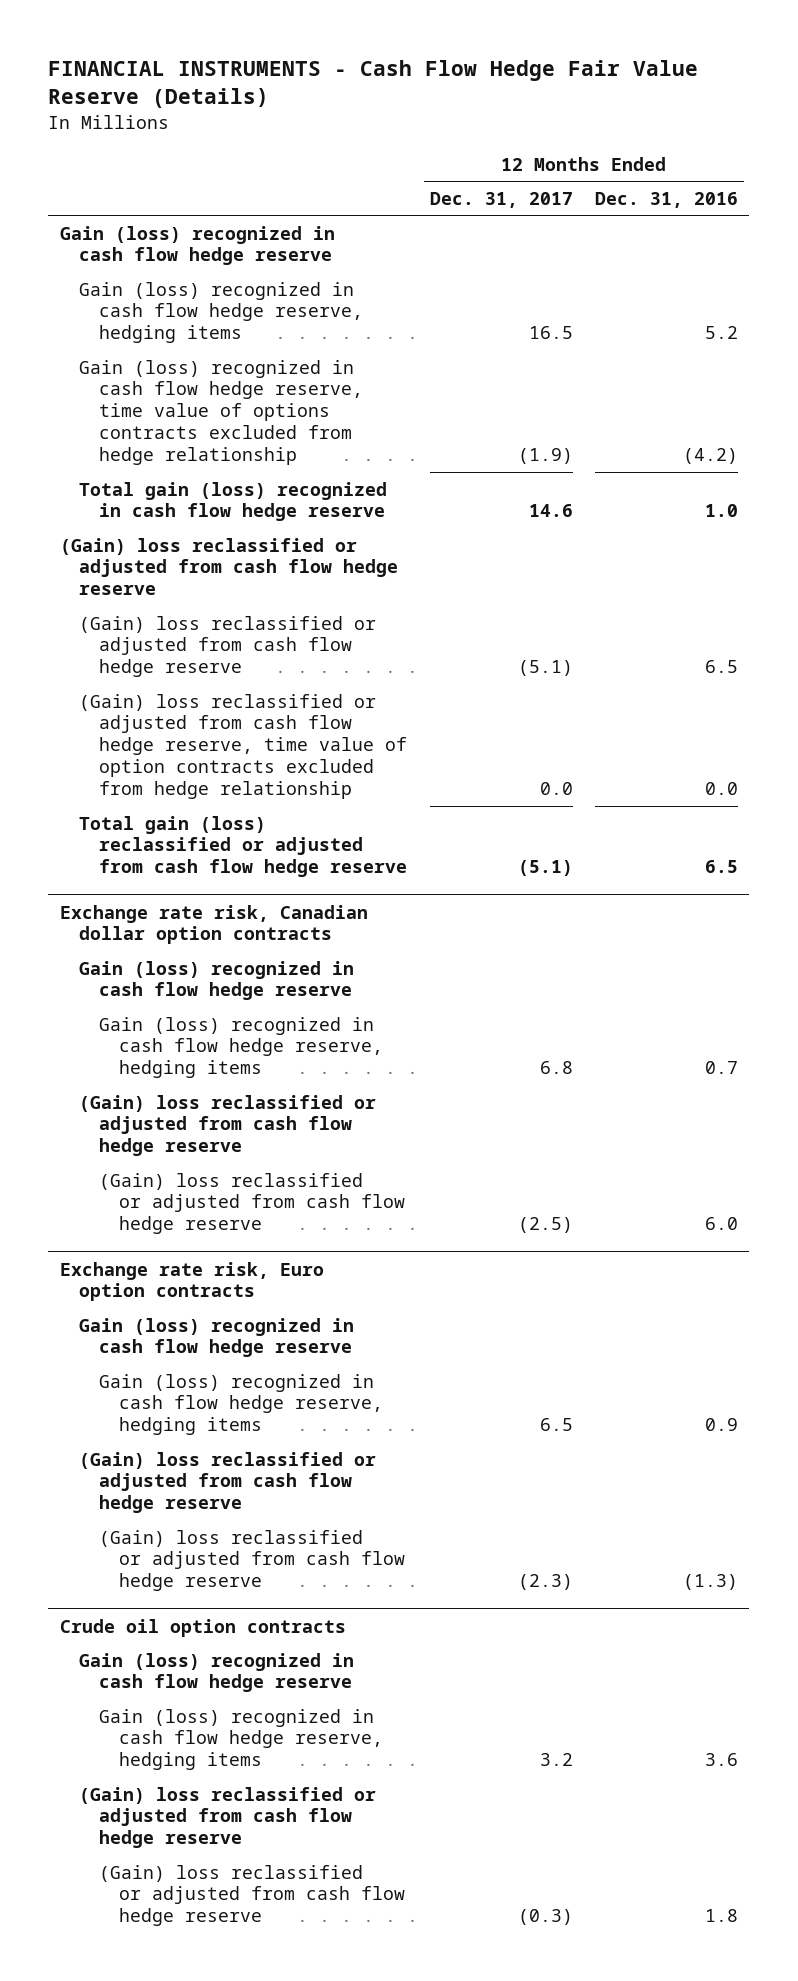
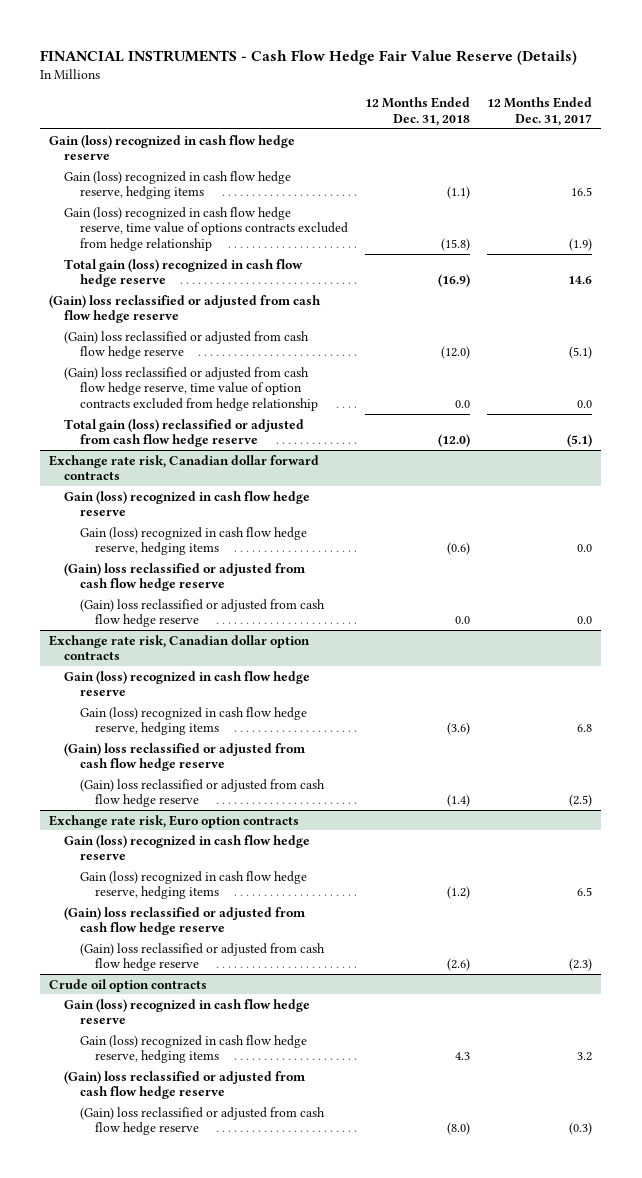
[595,191,739,208] Dec. 31, 2016 -> none
none -> [365,97,471,126] 12 Months Ended Dec. 31, 2018
none -> [49,454,320,481] Exchange rate risk, Canadian dollar forward contracts
none -> [64,490,311,517] Gain (loss) recognized in cash flow hedge reserve
none -> [79,526,307,556] Gain (loss) recognized in cash flow hedge reserve, hedging items
none -> [64,562,307,592] (Gain) loss reclassified or adjusted from cash flow hedge reserve
none -> [79,598,325,628] (Gain) loss reclassified or adjusted from cash flow hedge reserve

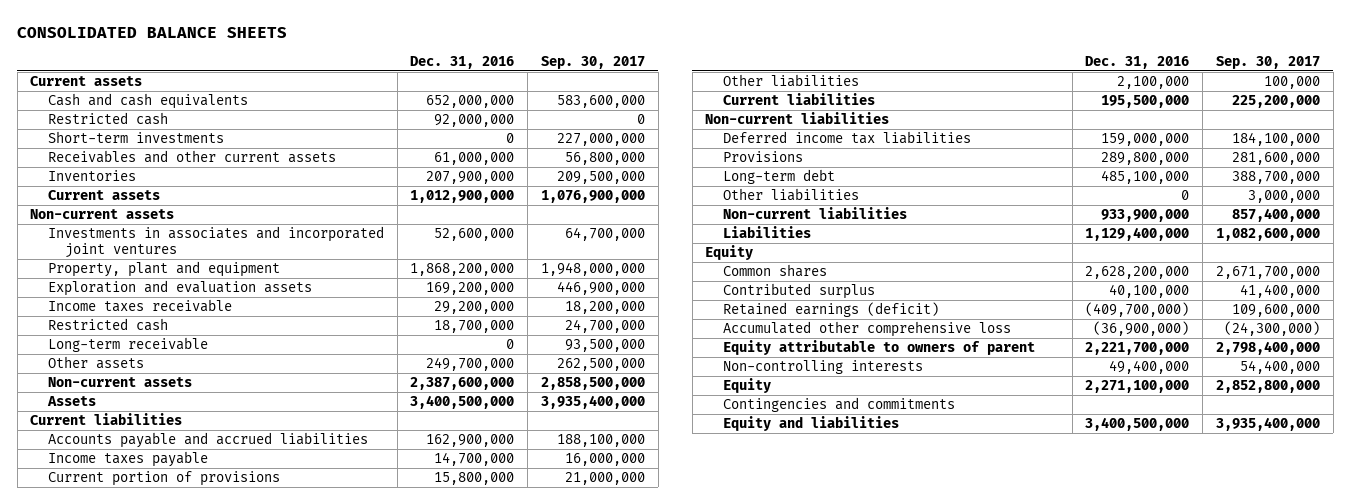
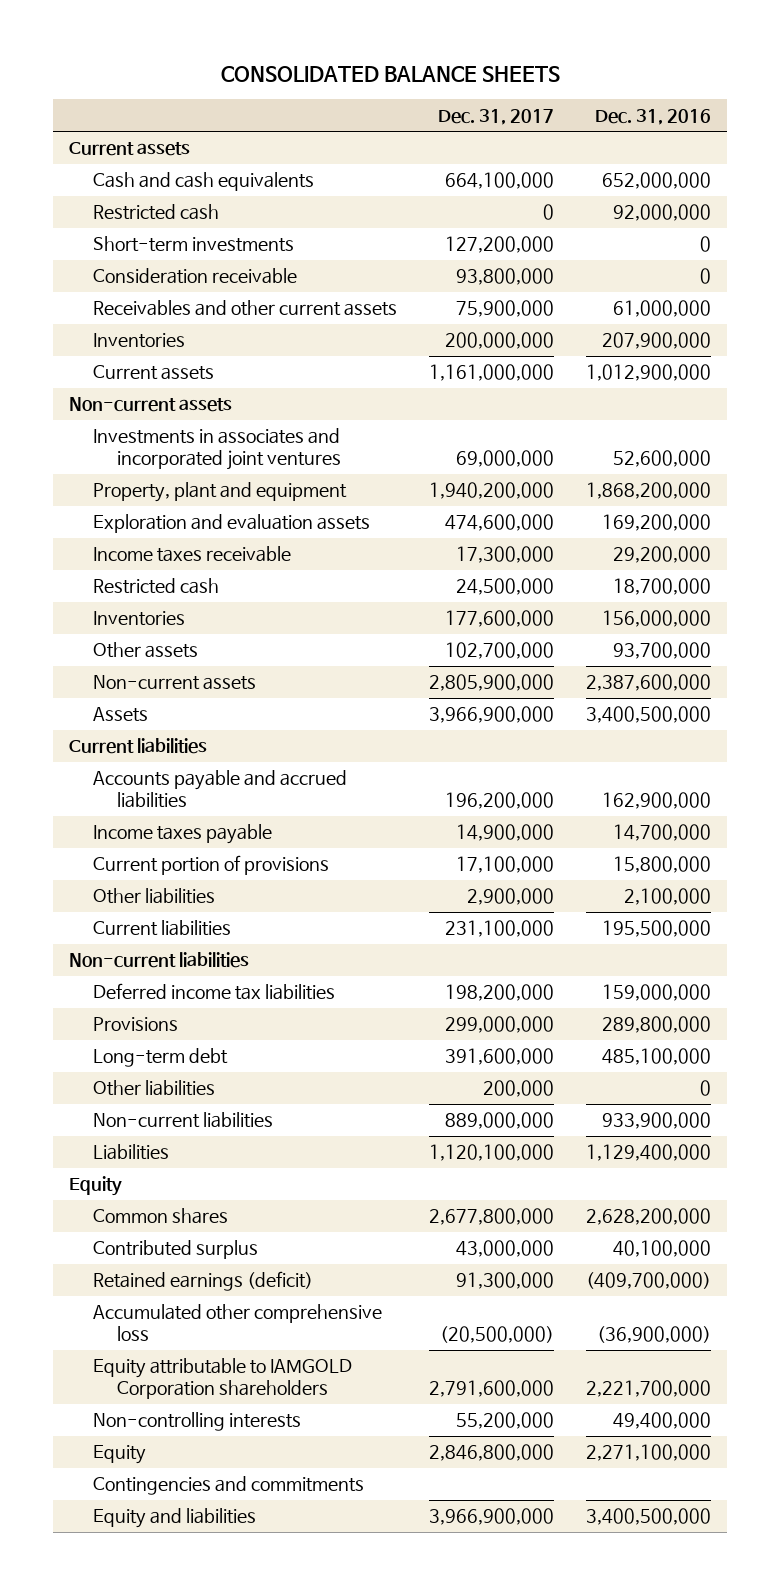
[540,56,645,70] Sep. 30, 2017 -> none
none -> [438,108,555,125] Dec. 31, 2017
none -> [93,268,298,285] Consideration receivable
[47,337,208,353] Long-term receivable -> none
none -> [93,611,186,627] Inventories
[426,357,515,372] 249,700,000 -> [612,642,711,660] 93,700,000
[722,340,1035,356] Equity attributable to owners of parent -> [93,1358,353,1400] Equity attributable to IAMGOLD Corporation shareholders

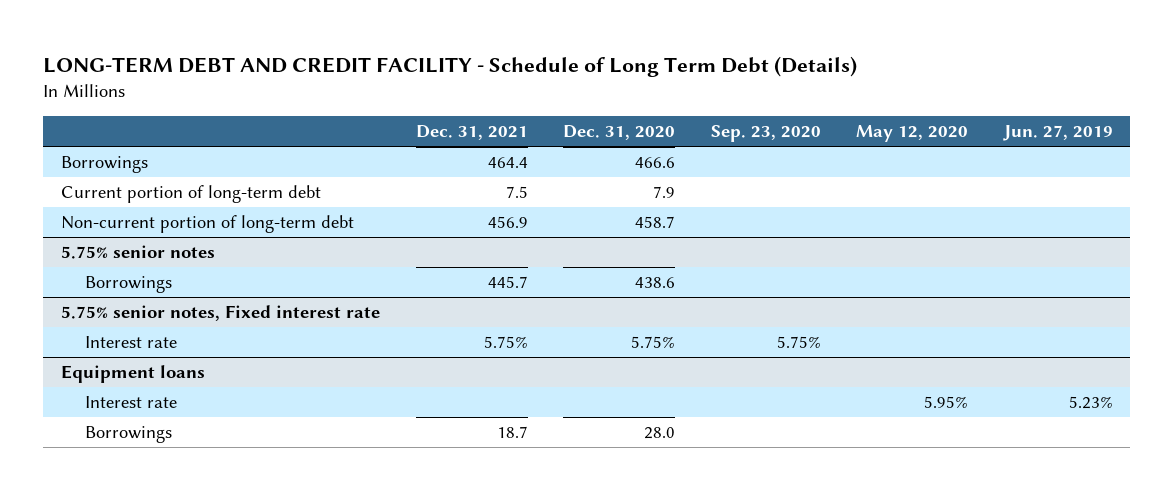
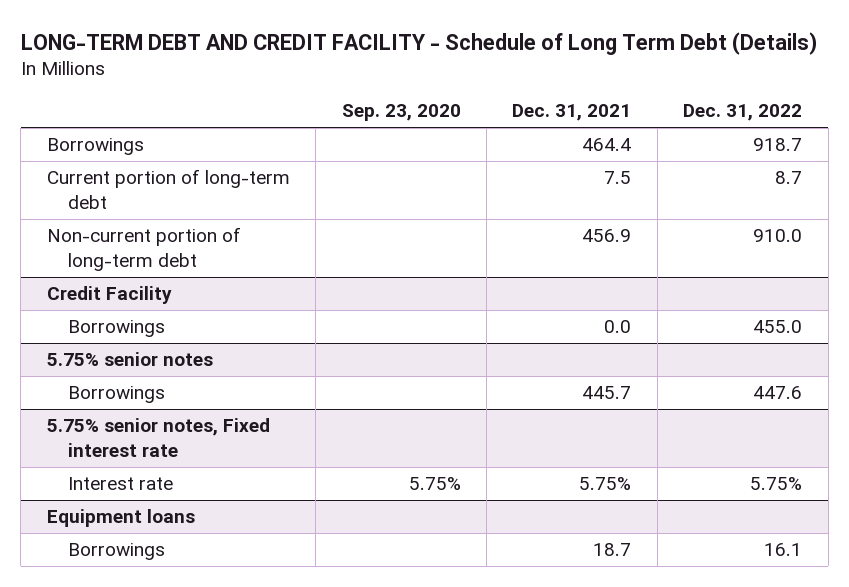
[563,125,676,141] Dec. 31, 2020 -> none
[856,125,969,143] May 12, 2020 -> none
[1002,125,1113,142] Jun. 27, 2019 -> none
none -> [683,104,803,122] Dec. 31, 2022
none -> [46,286,172,305] Credit Facility
none -> [67,320,165,338] Borrowings
[85,396,178,409] Interest rate -> none

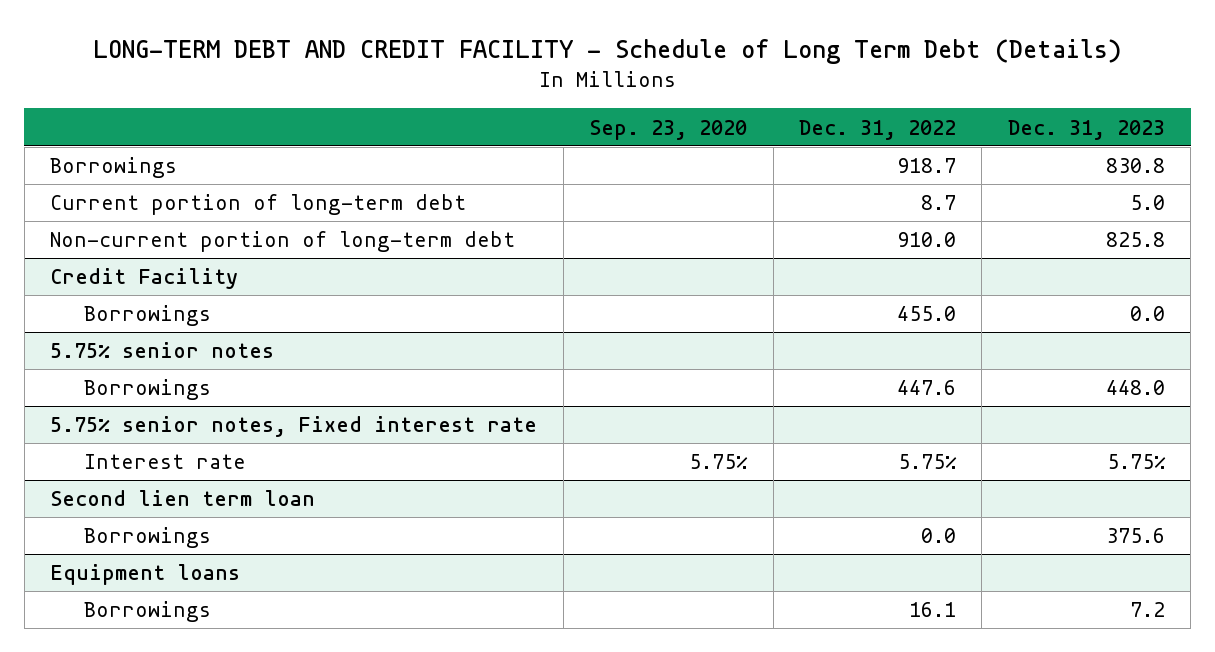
[512,104,632,122] Dec. 31, 2021 -> none
none -> [1007,119,1165,140] Dec. 31, 2023
none -> [50,490,316,507] Second lien term loan
none -> [83,527,211,549] Borrowings

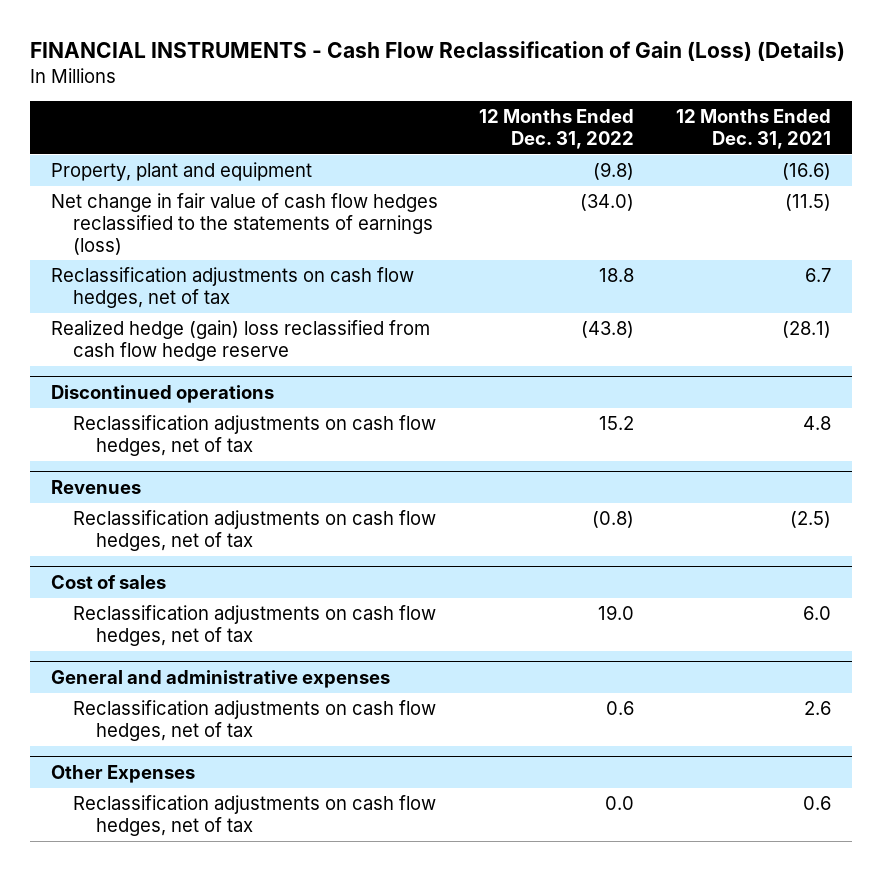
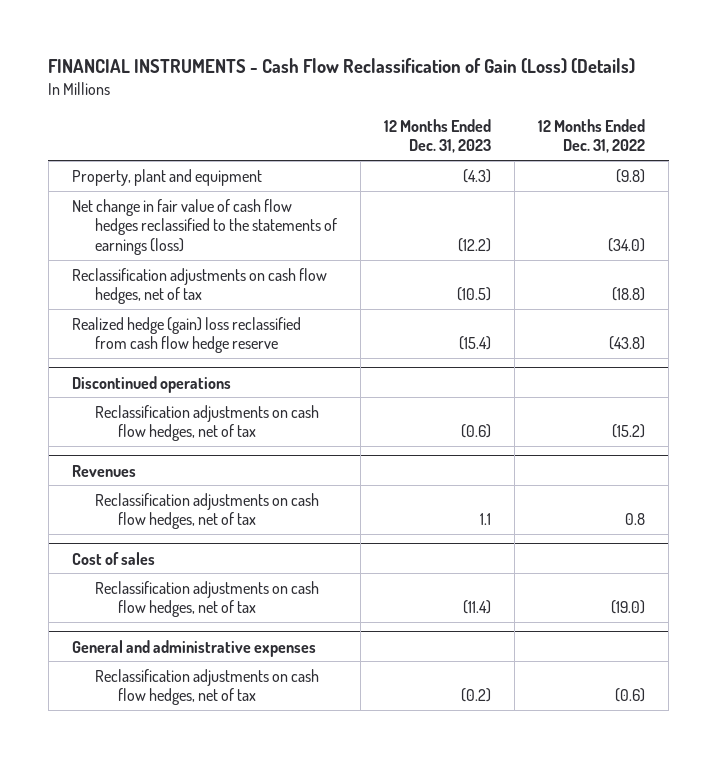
[676,109,832,150] 12 Months Ended Dec. 31, 2021 -> none
none -> [384,118,492,154] 12 Months Ended Dec. 31, 2023
[599,268,635,283] 18.8 -> [612,287,646,302] (18.8)
[599,416,635,431] 15.2 -> [612,424,646,439] (15.2)
[592,511,635,529] (0.8) -> [625,513,646,526] 0.8
[598,605,635,621] 19.0 -> [611,600,646,615] (19.0)
[50,764,195,783] Other Expenses -> none
[73,795,437,836] Reclassification adjustments on cash flow hedges, net of tax -> none
[606,701,635,716] 0.6 -> [615,688,646,703] (0.6)

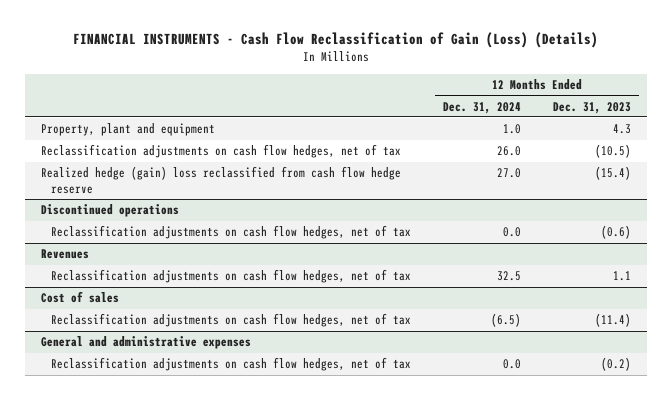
[538,118,646,154] 12 Months Ended Dec. 31, 2022 -> none
none -> [443,101,522,114] Dec. 31, 2024
[71,198,337,256] Net change in fair value of cash flow hedges reclassified to the statements of earnings (loss) -> none
[463,168,492,183] (4.3) -> [613,124,632,135] 4.3

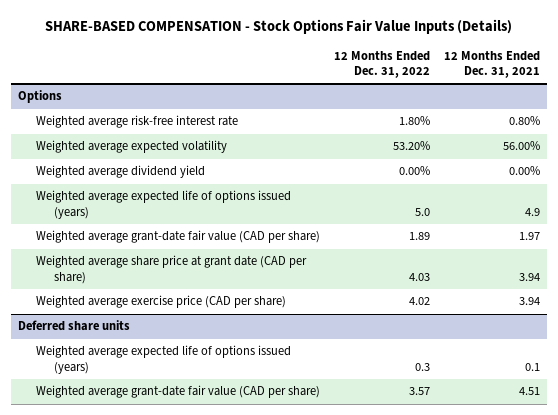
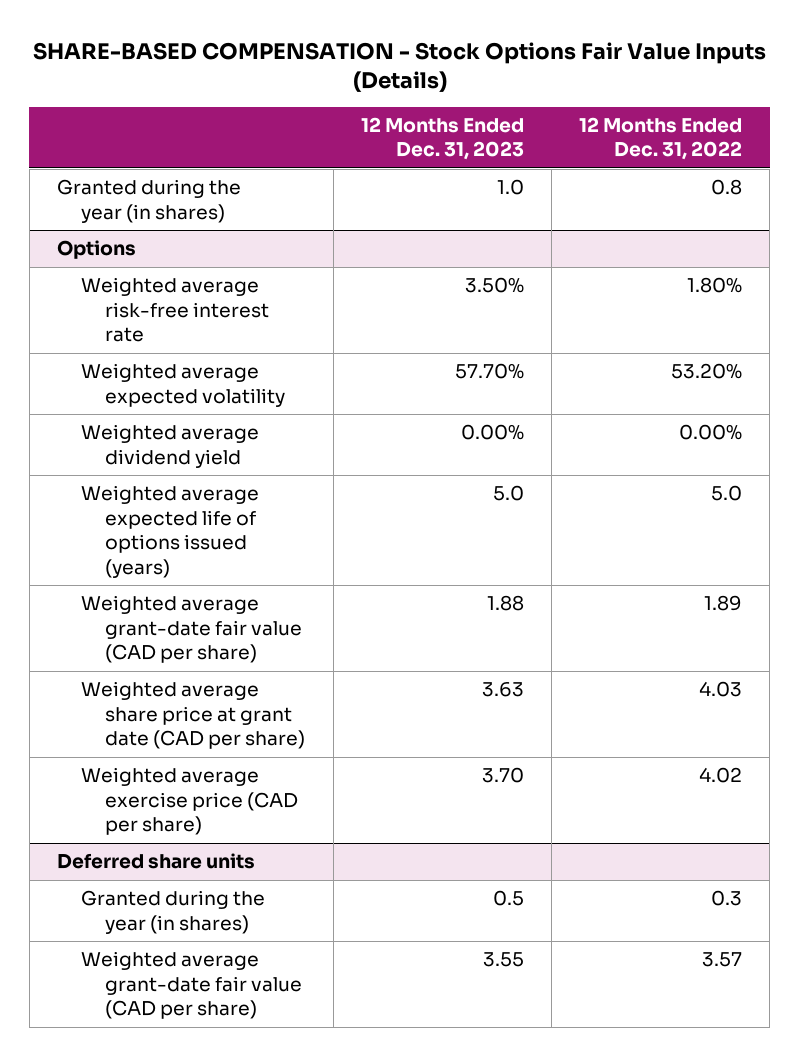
[444,50,541,79] 12 Months Ended Dec. 31, 2021 -> none
none -> [360,116,524,161] 12 Months Ended Dec. 31, 2023
none -> [56,179,241,223] Granted during the year (in shares)
[35,345,291,374] Weighted average expected life of options issued (years) -> none
none -> [81,890,266,934] Granted during the year (in shares)

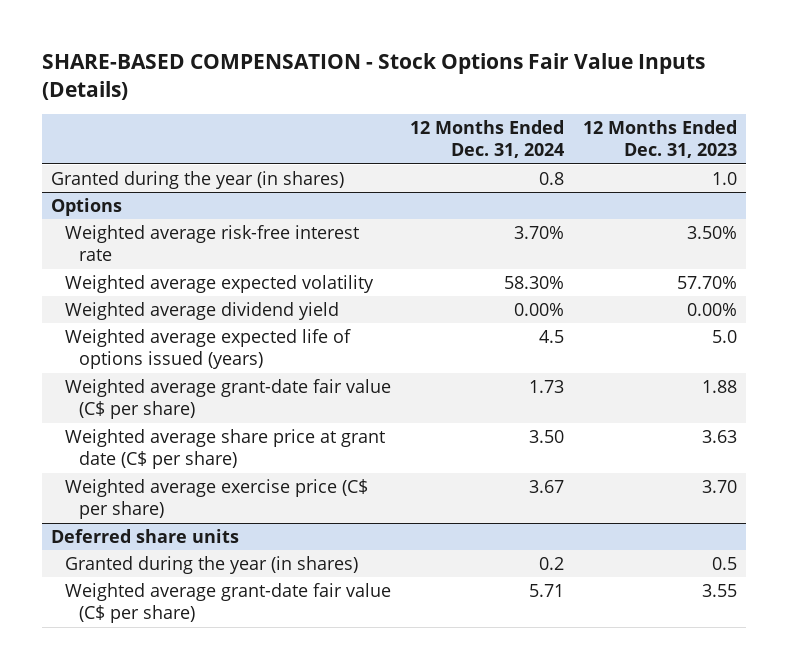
[579,116,743,161] 12 Months Ended Dec. 31, 2022 -> none
none -> [410,120,565,159] 12 Months Ended Dec. 31, 2024
[81,595,303,664] Weighted average grant-date fair value (CAD per share) -> [65,378,392,420] Weighted average grant-date fair value (C$ per share)
[81,681,306,750] Weighted average share price at grant date (CAD per share) -> [65,428,386,470] Weighted average share price at grant date (C$ per share)
[81,767,299,836] Weighted average exercise price (CAD per share) -> [65,478,369,520] Weighted average exercise price (C$ per share)
[81,951,303,1020] Weighted average grant-date fair value (CAD per share) -> [65,582,392,624] Weighted average grant-date fair value (C$ per share)

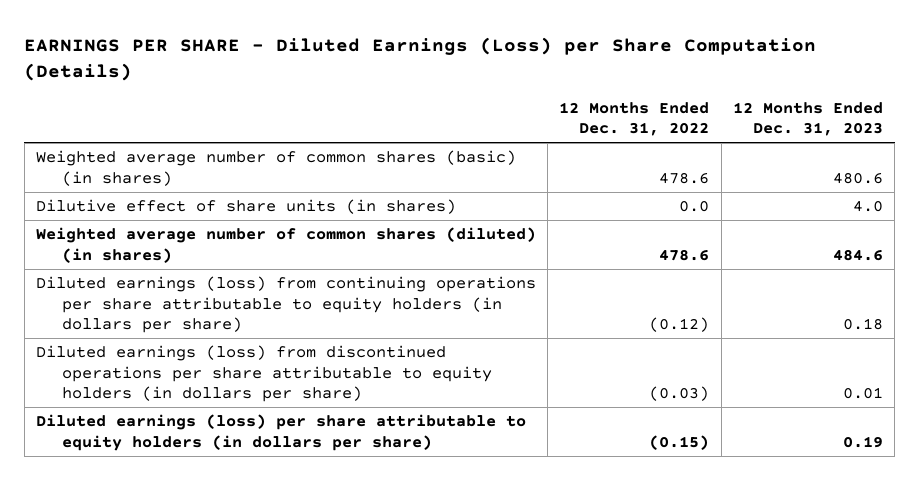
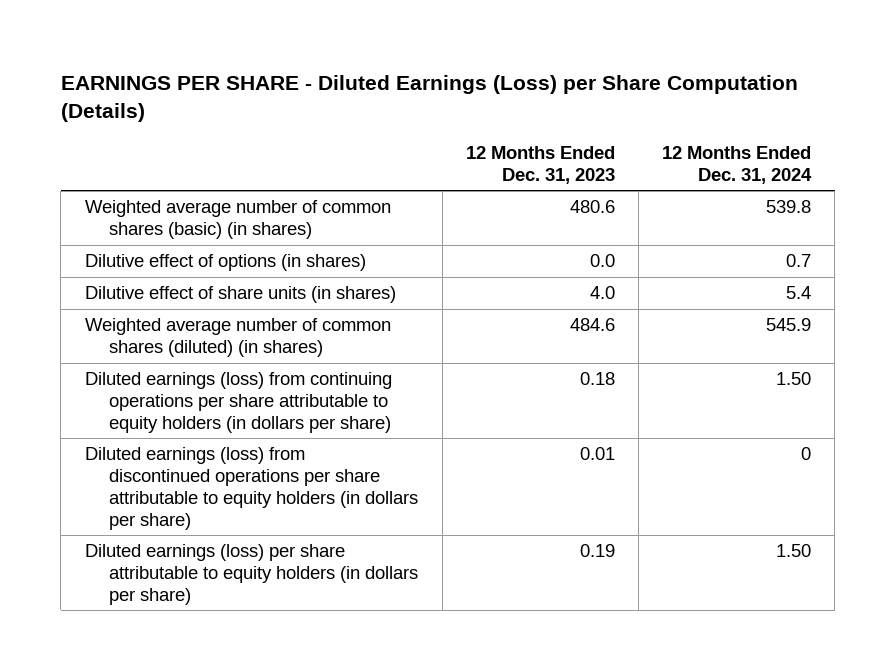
[559,101,710,137] 12 Months Ended Dec. 31, 2022 -> none
none -> [662,145,813,184] 12 Months Ended Dec. 31, 2024
none -> [84,254,366,272] Dilutive effect of options (in shares)

